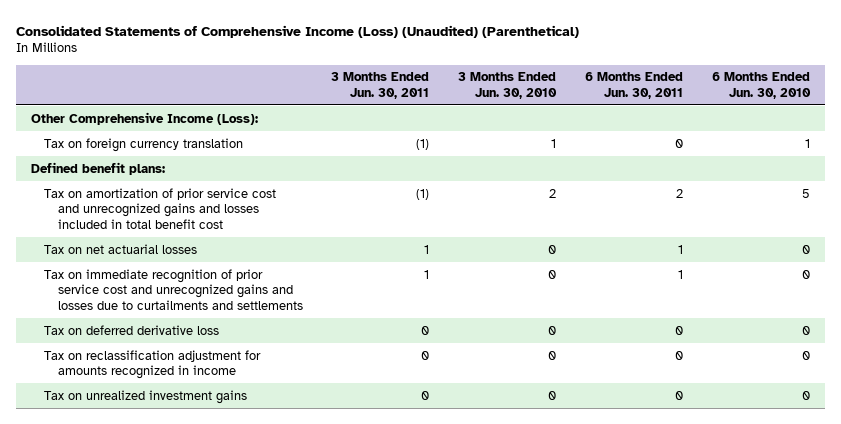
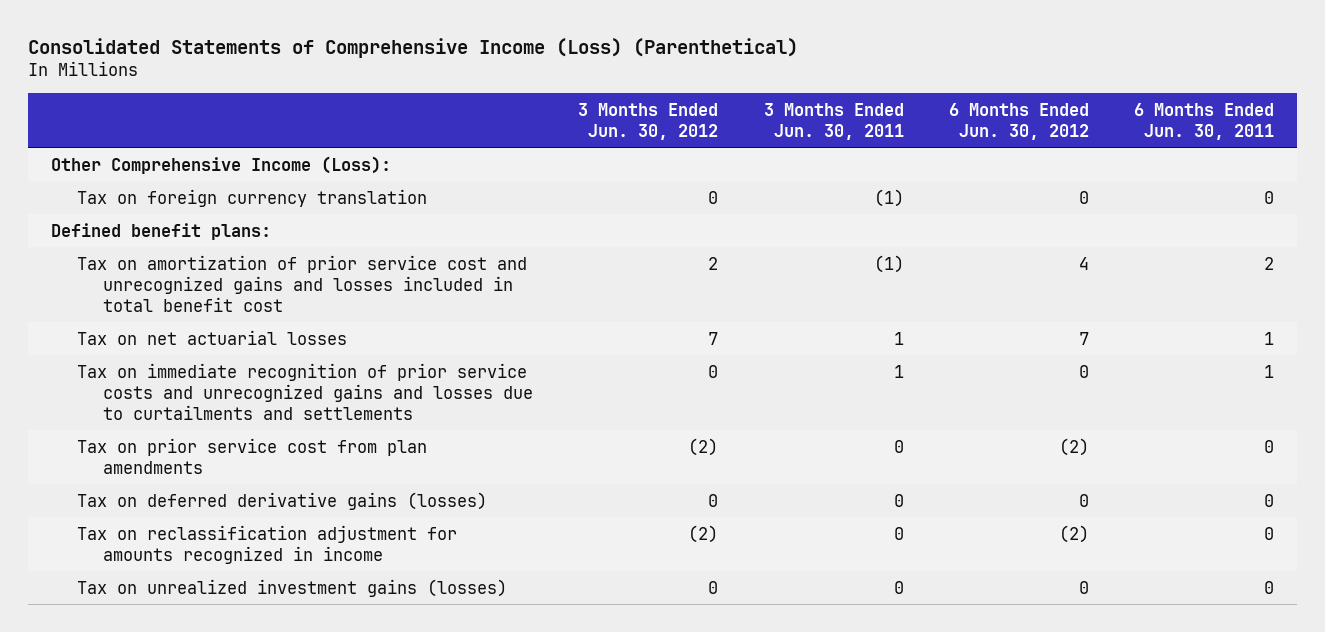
[16,24,580,38] Consolidated Statements of Comprehensive Income (Loss) (Unaudited) (Parenthetical) -> [27,37,798,58] Consolidated Statements of Comprehensive Income (Loss) (Parenthetical)
[458,72,558,99] 3 Months Ended Jun. 30, 2010 -> none
[712,72,812,99] 6 Months Ended Jun. 30, 2010 -> none
none -> [578,102,719,140] 3 Months Ended Jun. 30, 2012
none -> [948,102,1089,140] 6 Months Ended Jun. 30, 2012
[44,268,303,310] Tax on immediate recognition of prior service cost and unrecognized gains and losses due to curtailments and settlements -> [76,362,534,420] Tax on immediate recognition of prior service costs and unrecognized gains and losses due to curtailments and settlements
none -> [76,437,427,474] Tax on prior service cost from plan amendments
[44,324,220,335] Tax on deferred derivative loss -> [76,491,487,510] Tax on deferred derivative gains (losses)
[44,389,248,404] Tax on unrealized investment gains -> [76,578,507,597] Tax on unrealized investment gains (losses)

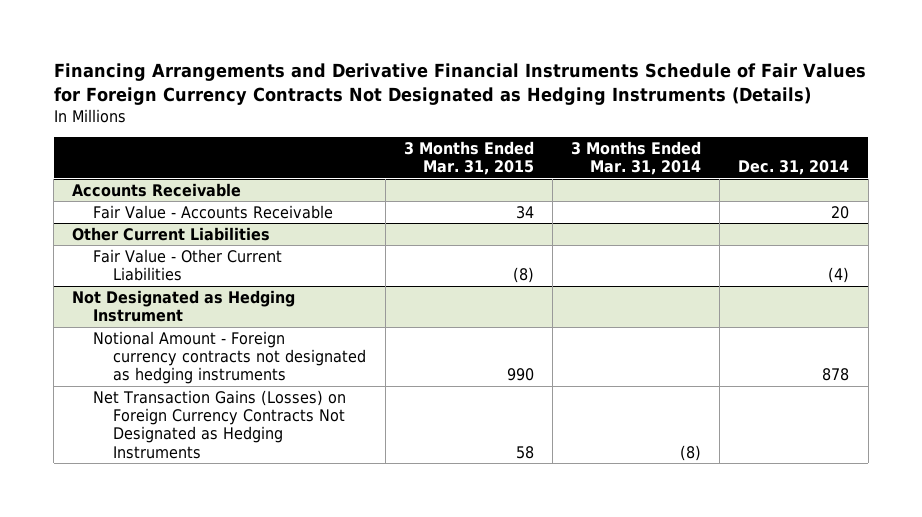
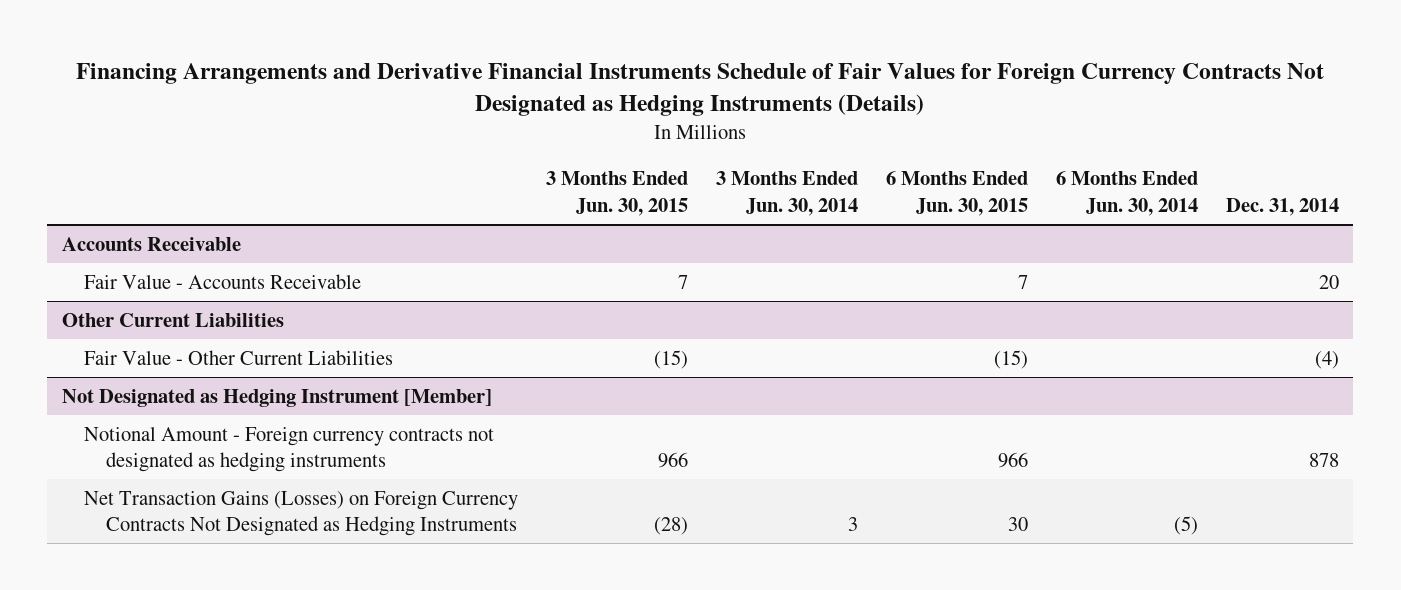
[403,140,534,175] 3 Months Ended Mar. 31, 2015 -> none
[571,140,702,175] 3 Months Ended Mar. 31, 2014 -> none
none -> [545,171,688,217] 3 Months Ended Jun. 30, 2015
none -> [715,171,858,217] 3 Months Ended Jun. 30, 2014
none -> [886,171,1029,217] 6 Months Ended Jun. 30, 2015
none -> [1056,171,1199,217] 6 Months Ended Jun. 30, 2014
[72,289,296,322] Not Designated as Hedging Instrument -> [61,388,492,407] Not Designated as Hedging Instrument [Member]

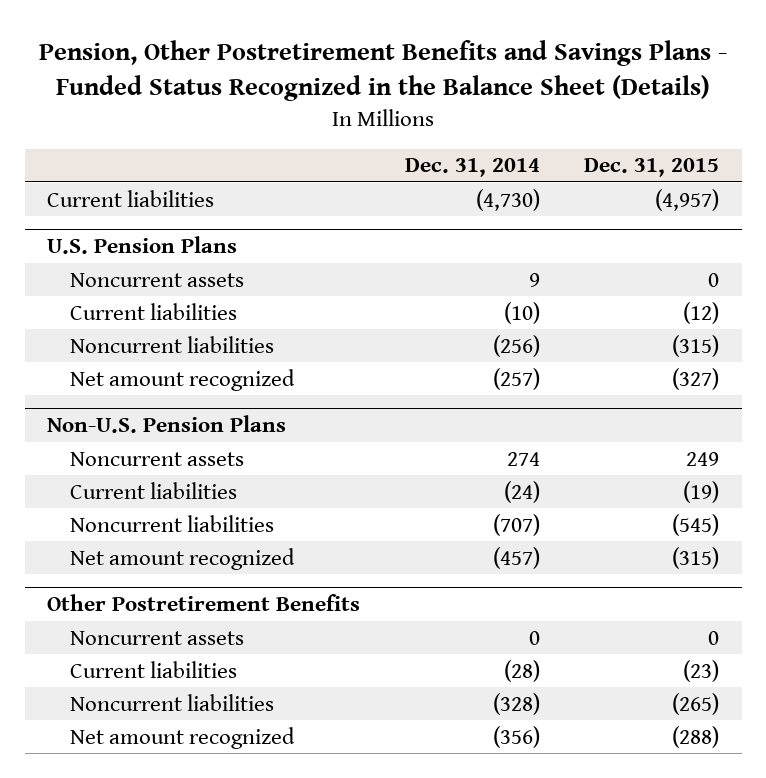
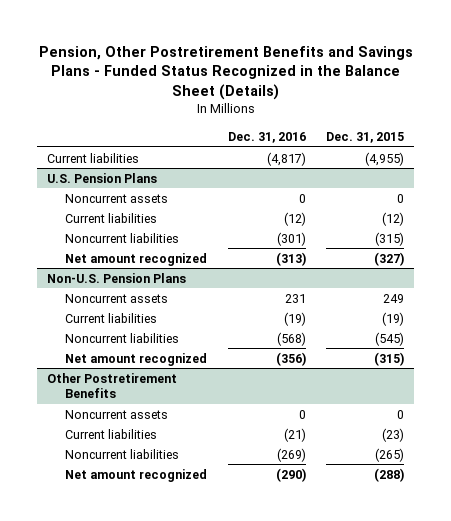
[404,158,540,178] Dec. 31, 2014 -> none
none -> [227,131,306,143] Dec. 31, 2016
[655,188,720,211] (4,957) -> [365,151,405,166] (4,955)

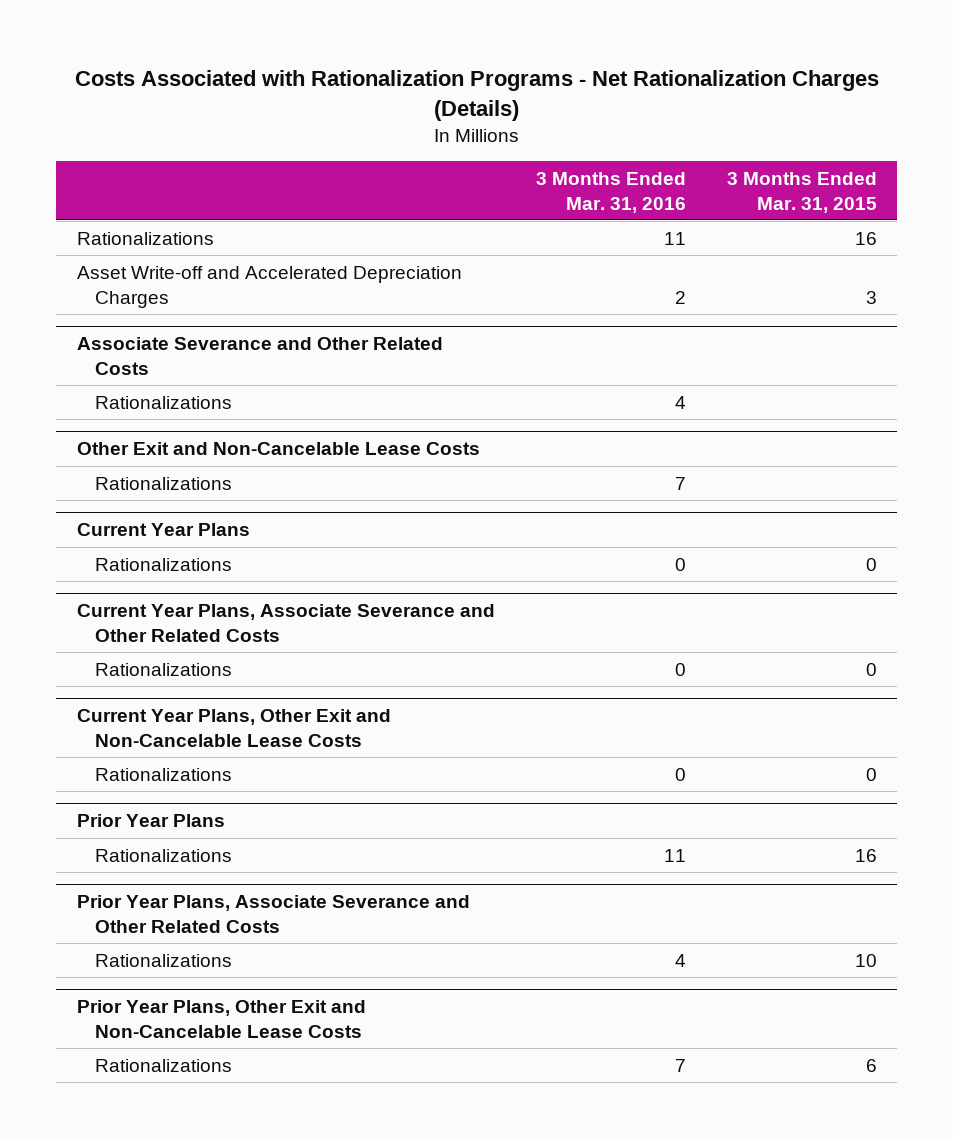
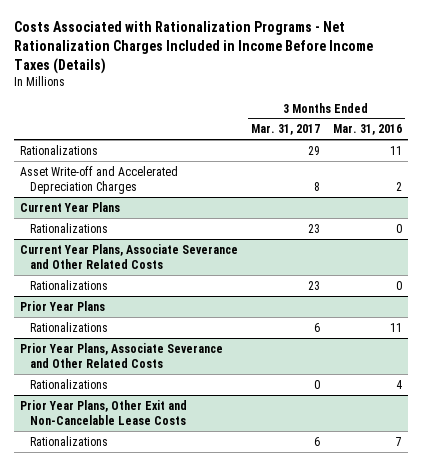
[74,70,879,121] Costs Associated with Rationalization Programs - Net Rationalization Charges (Details) -> [13,21,373,74] Costs Associated with Rationalization Programs - Net Rationalization Charges Included in Income Before Income Taxes (Details)
[726,171,877,213] 3 Months Ended Mar. 31, 2015 -> none
none -> [250,124,320,136] Mar. 31, 2017
[76,337,443,375] Associate Severance and Other Related Costs -> none
[95,395,233,409] Rationalizations -> none
[76,442,480,456] Other Exit and Non-Cancelable Lease Costs -> none
[95,476,233,490] Rationalizations -> none
[76,709,391,747] Current Year Plans, Other Exit and Non-Cancelable Lease Costs -> none
[95,767,233,781] Rationalizations -> none

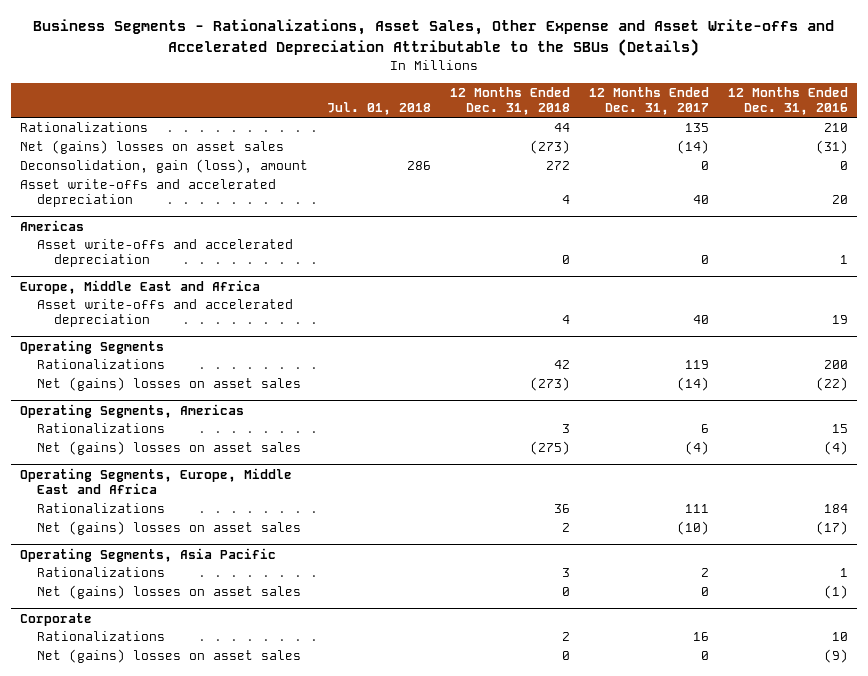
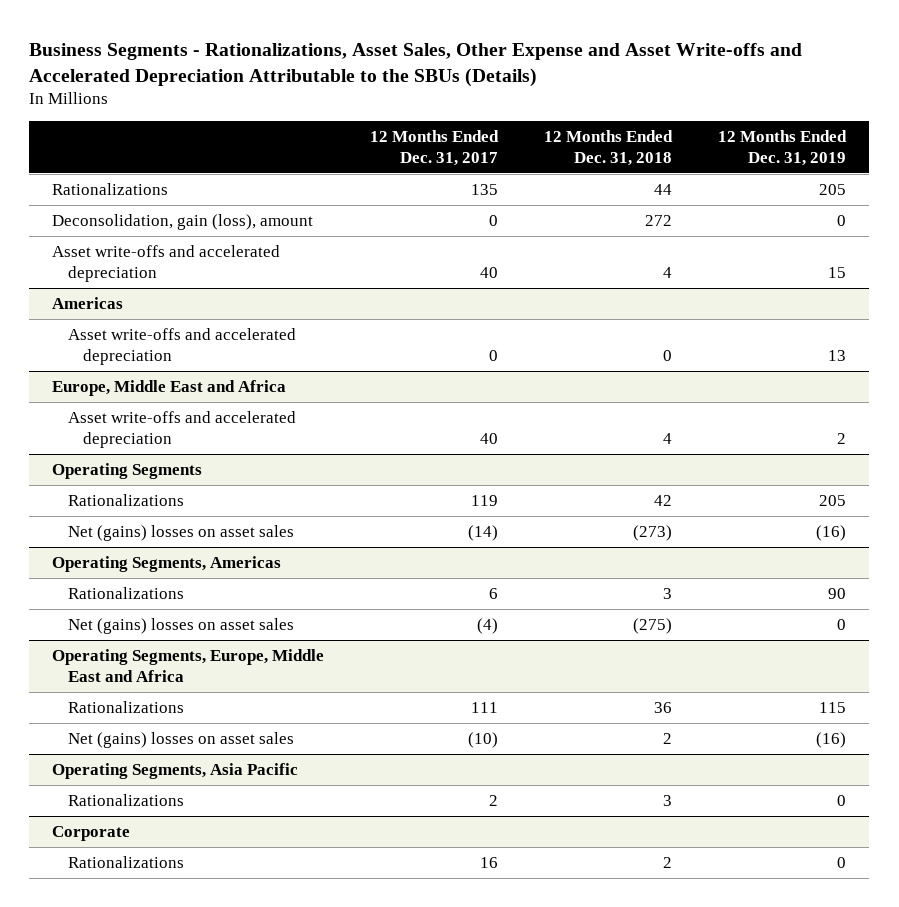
[327,102,432,116] Jul. 01, 2018 -> none
[727,87,848,116] 12 Months Ended Dec. 31, 2016 -> none
none -> [718,130,848,166] 12 Months Ended Dec. 31, 2019
[20,139,285,154] Net (gains) losses on asset sales -> none
[37,584,302,599] Net (gains) losses on asset sales -> none
[37,648,302,663] Net (gains) losses on asset sales -> none

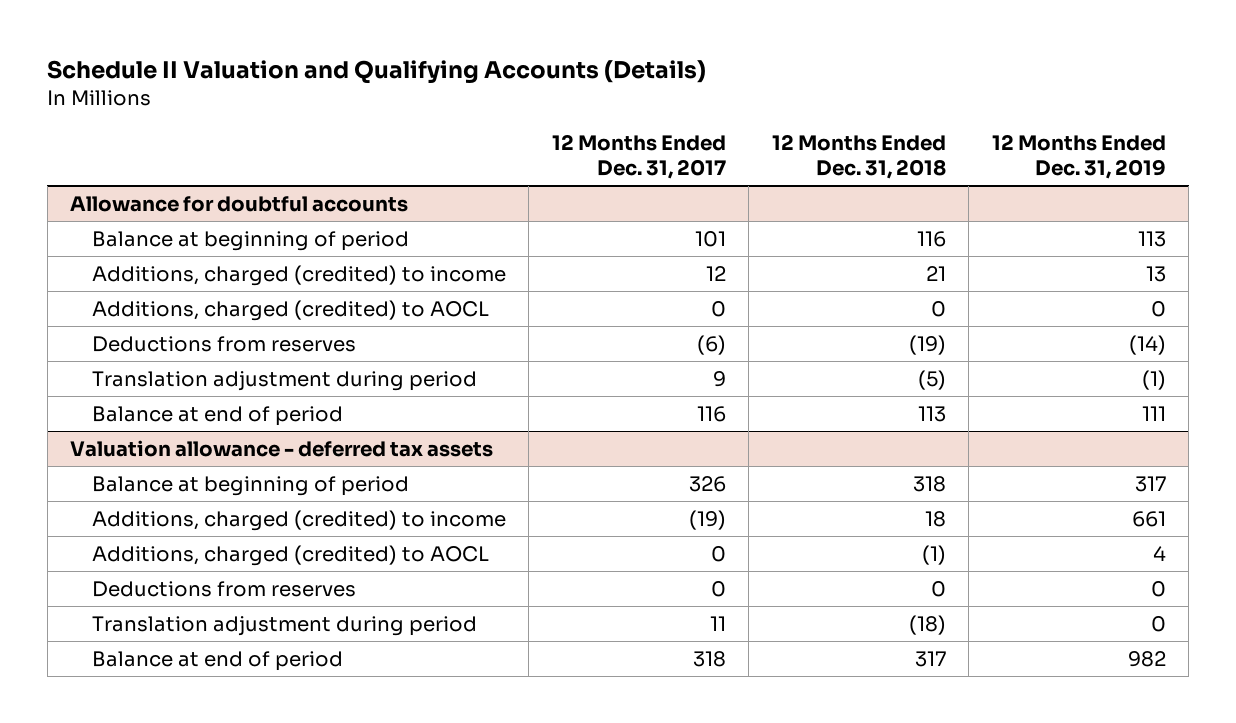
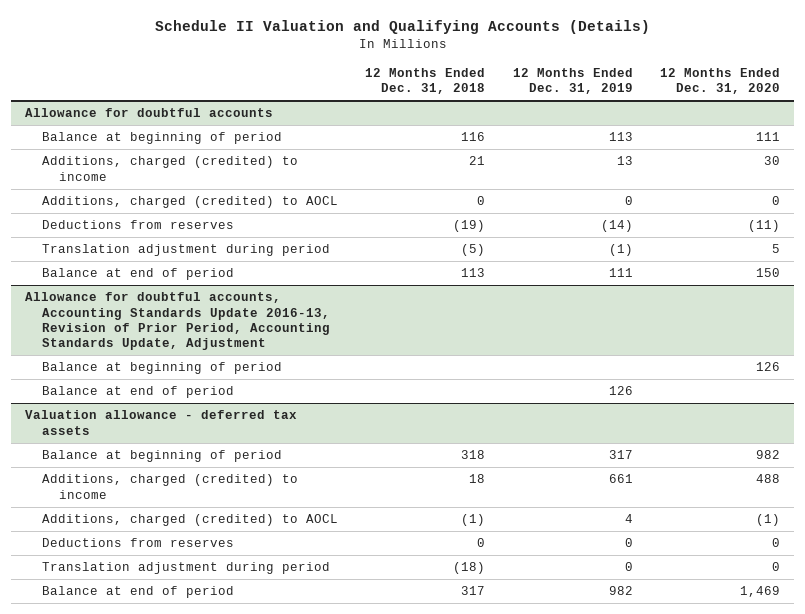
[551,133,726,179] 12 Months Ended Dec. 31, 2017 -> none
none -> [660,67,781,94] 12 Months Ended Dec. 31, 2020
none -> [25,292,331,351] Allowance for doubtful accounts, Accounting Standards Update 2016-13, Revision of Prior Period, Accounting Standards Update, Adjustment
none -> [42,362,283,375] Balance at beginning of period
none -> [42,386,235,399] Balance at end of period

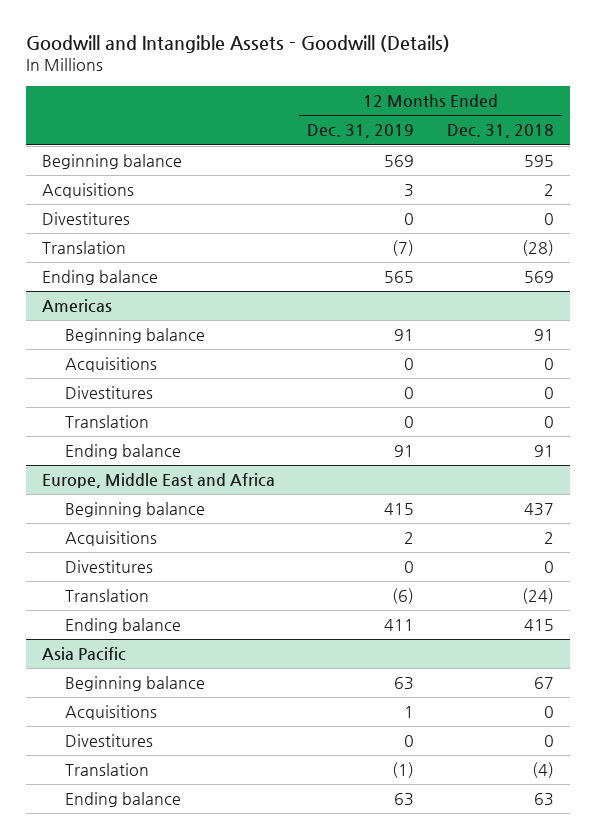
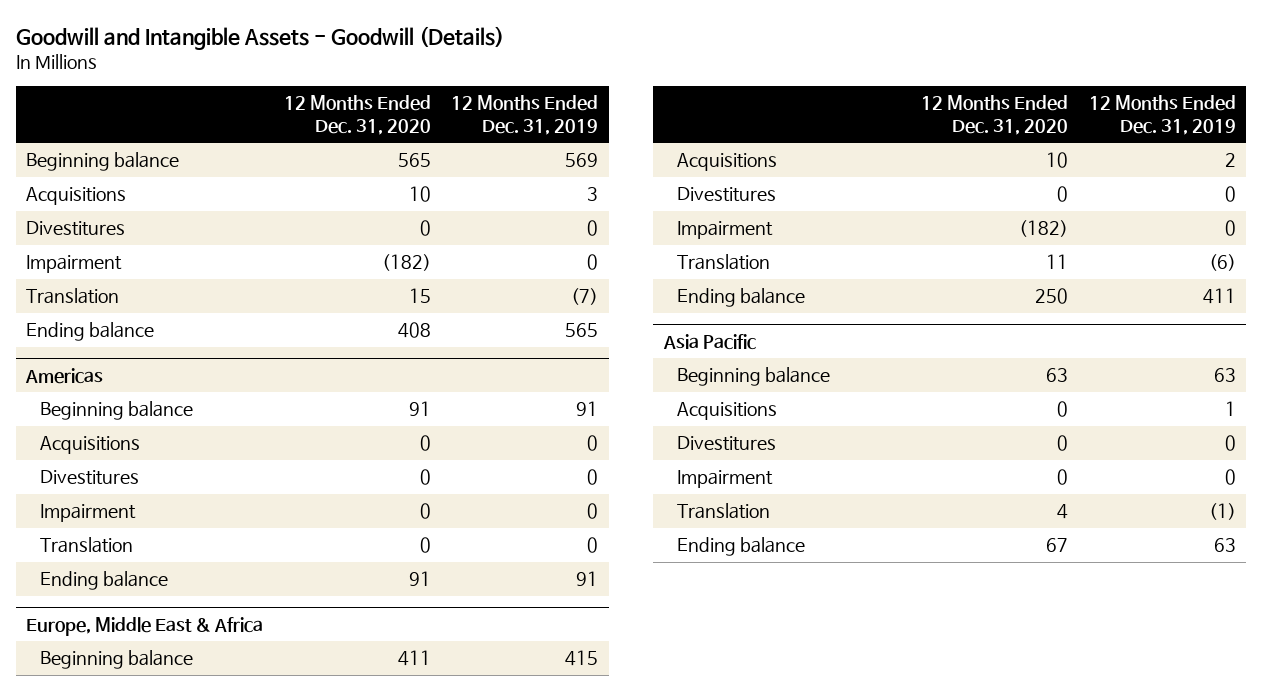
[447,124,555,139] Dec. 31, 2018 -> none
none -> [283,95,431,135] 12 Months Ended Dec. 31, 2020
none -> [26,255,123,274] Impairment
none -> [39,504,136,523] Impairment
[41,473,275,489] Europe, Middle East and Africa -> [26,616,264,636] Europe, Middle East & Africa
none -> [677,221,774,240] Impairment
none -> [677,470,774,489] Impairment

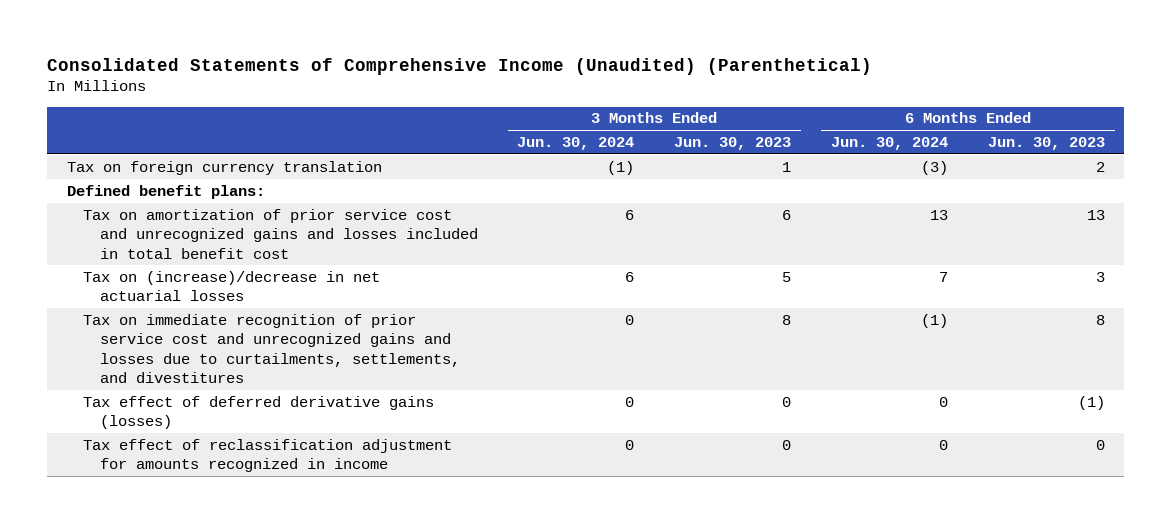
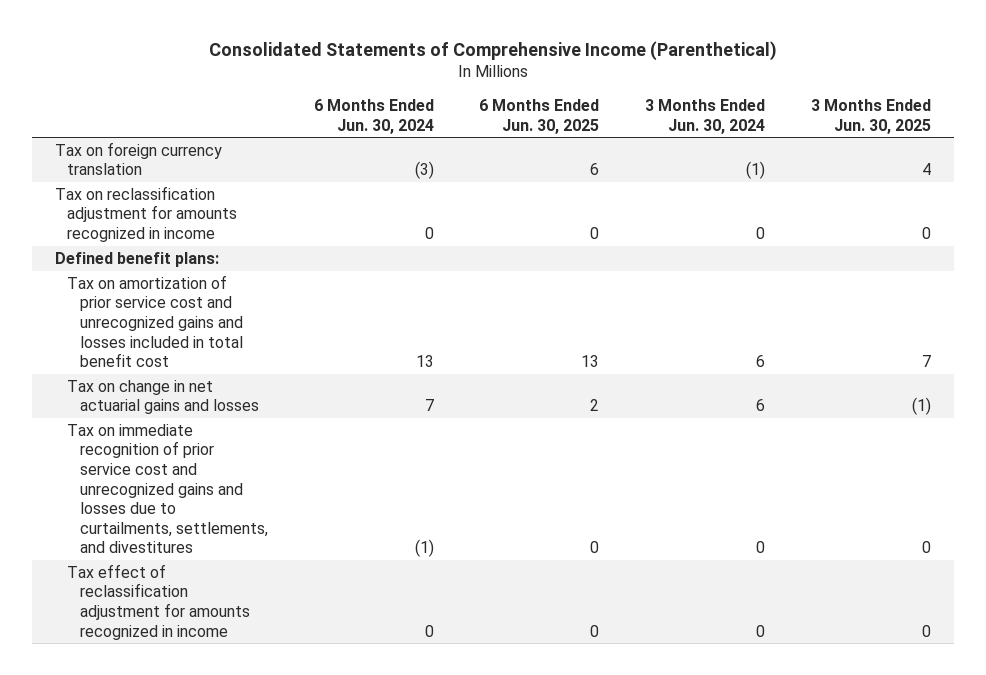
[47,57,873,75] Consolidated Statements of Comprehensive Income (Unaudited) (Parenthetical) -> [208,41,777,62] Consolidated Statements of Comprehensive Income (Parenthetical)
[674,137,792,151] Jun. 30, 2023 -> none
[987,137,1105,151] Jun. 30, 2023 -> none
none -> [479,99,600,134] 6 Months Ended Jun. 30, 2025
none -> [811,99,932,134] 3 Months Ended Jun. 30, 2025
none -> [54,185,238,243] Tax on reclassification adjustment for amounts recognized in income
[83,270,381,302] Tax on (increase)/decrease in net actuarial losses -> [67,379,259,415] Tax on change in net actuarial gains and losses
[83,395,435,430] Tax effect of deferred derivative gains (losses) -> none

